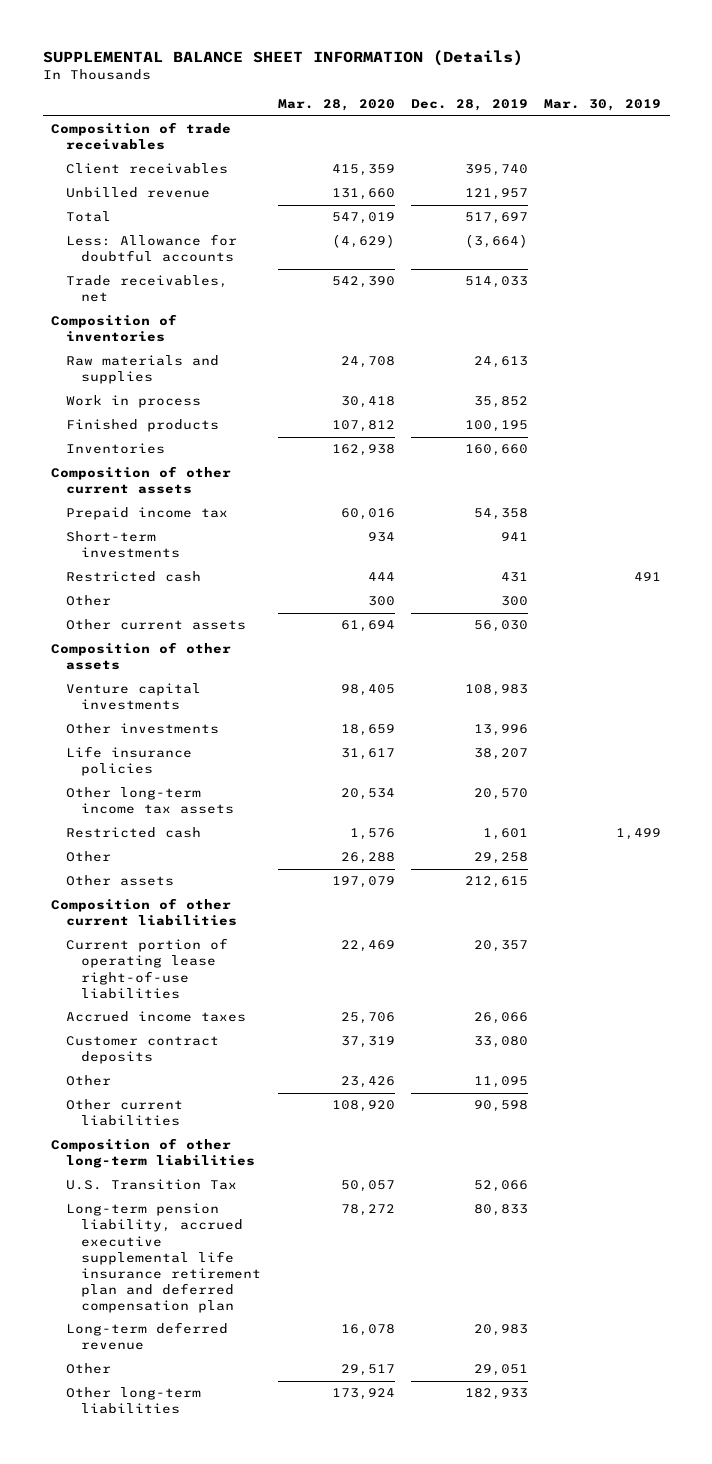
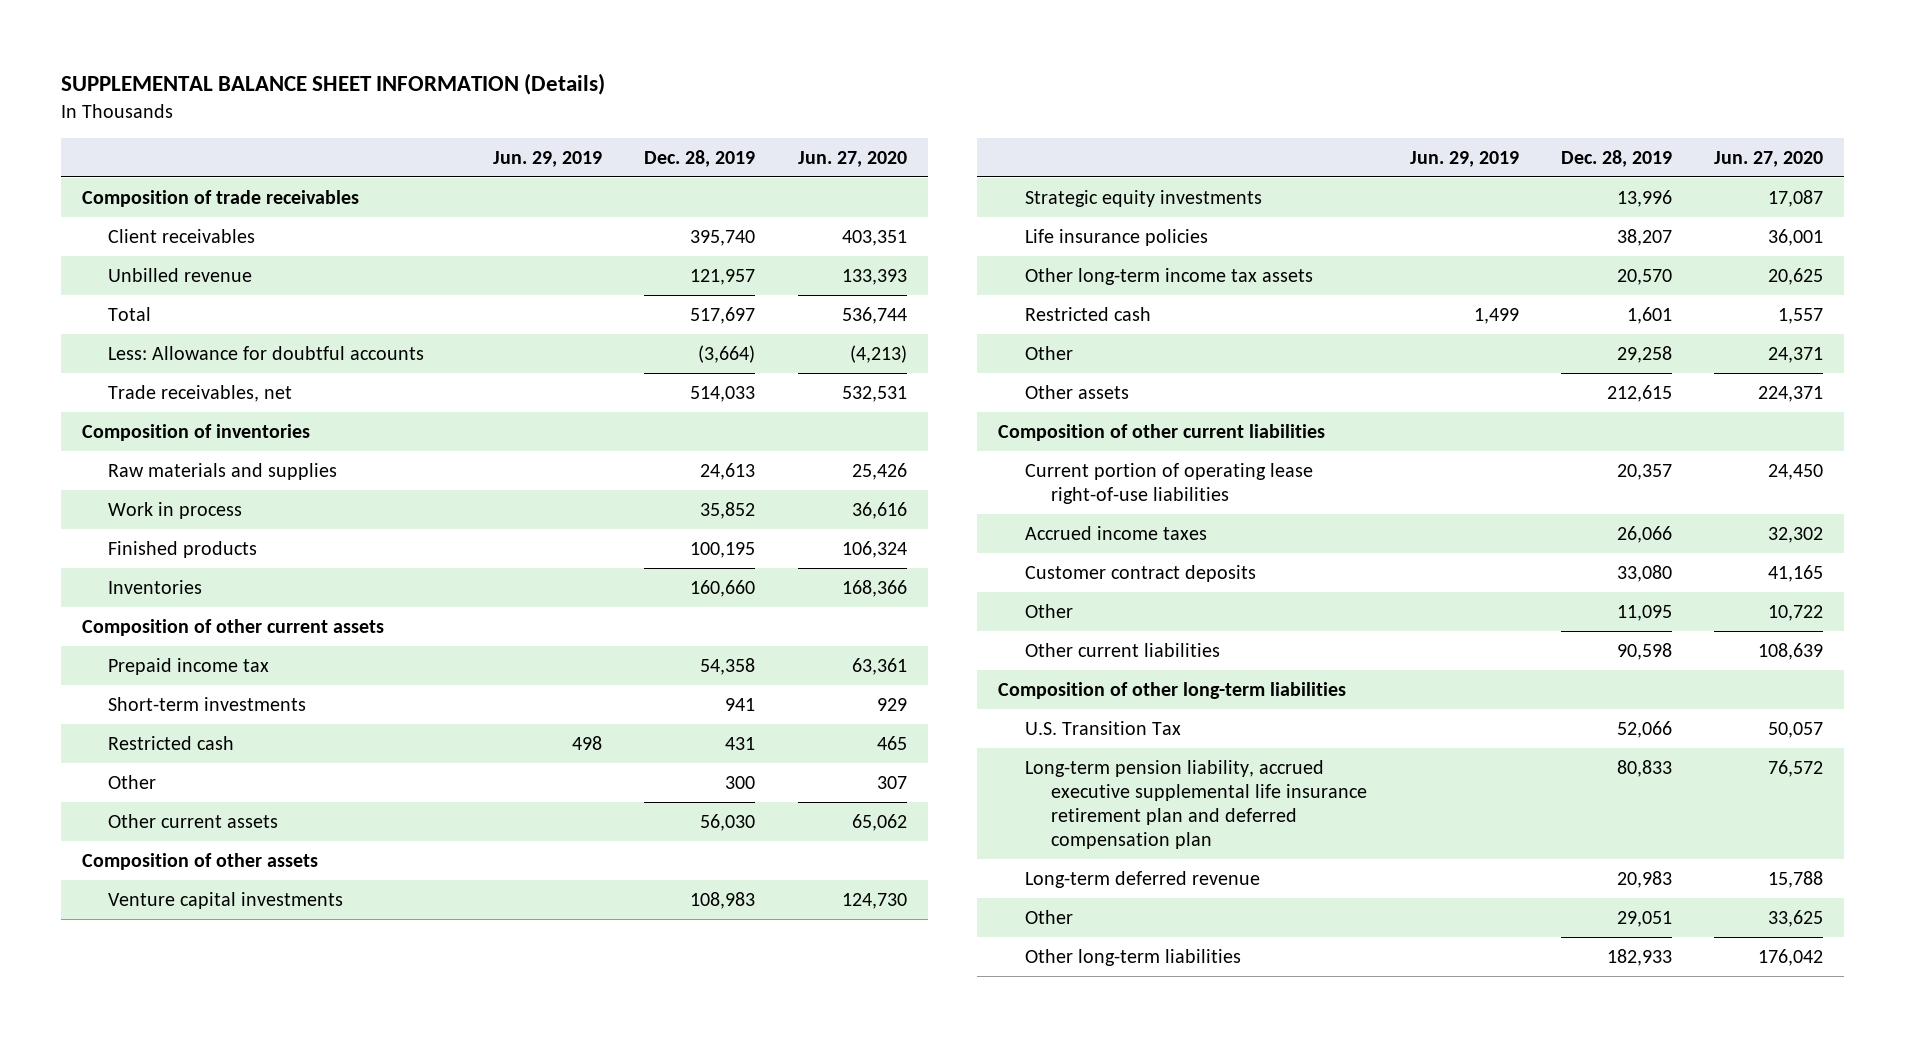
[277,99,395,112] Mar. 28, 2020 -> none
[544,99,662,112] Mar. 30, 2019 -> none
none -> [493,150,603,167] Jun. 29, 2019
none -> [797,150,907,167] Jun. 27, 2020
[66,723,220,735] Other investments -> [1024,189,1262,207] Strategic equity investments

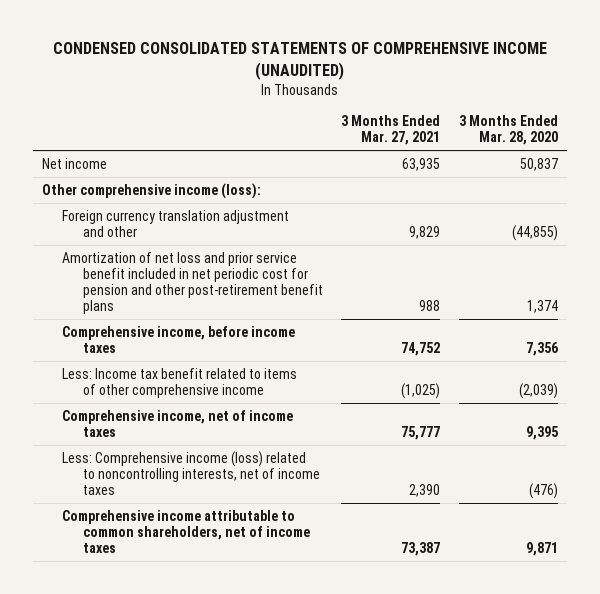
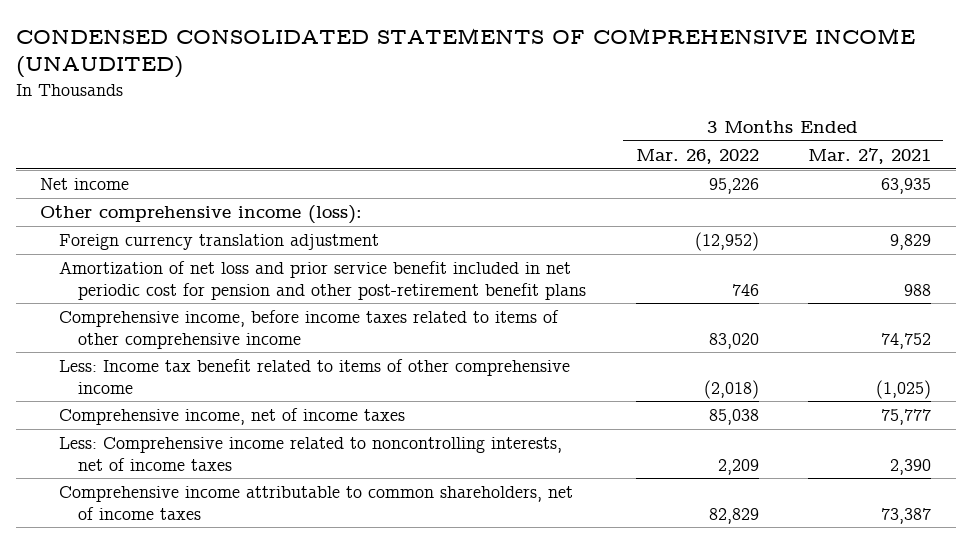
[458,115,558,146] 3 Months Ended Mar. 28, 2020 -> none
none -> [635,148,759,164] Mar. 26, 2022
[62,209,290,237] Foreign currency translation adjustment and other -> [59,233,380,250] Foreign currency translation adjustment
[62,325,296,353] Comprehensive income, before income taxes -> [59,309,560,349] Comprehensive income, before income taxes related to items of other comprehensive income
[62,450,321,496] Less: Comprehensive income (loss) related to noncontrolling interests, net of income taxes -> [59,436,563,471] Less: Comprehensive income related to noncontrolling interests, net of income taxes

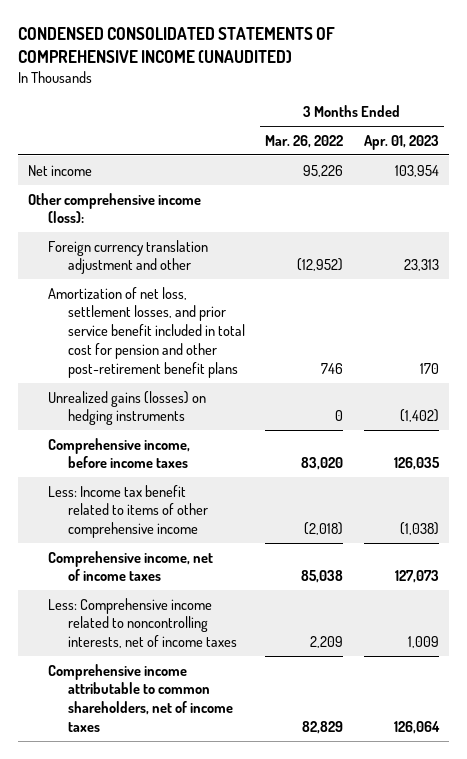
[808,147,932,164] Mar. 27, 2021 -> none
none -> [364,134,440,150] Apr. 01, 2023
[59,233,380,250] Foreign currency translation adjustment -> [47,239,208,275] Foreign currency translation adjustment and other
[59,260,587,300] Amortization of net loss and prior service benefit included in net periodic cost for pension and other post-retirement benefit plans -> [47,286,245,378] Amortization of net loss, settlement losses, and prior service benefit included in total cost for pension and other post-retirement benefit plans
none -> [47,390,206,426] Unrealized gains (losses) on hedging instruments
[59,309,560,349] Comprehensive income, before income taxes related to items of other comprehensive income -> [47,437,190,469] Comprehensive income, before income taxes

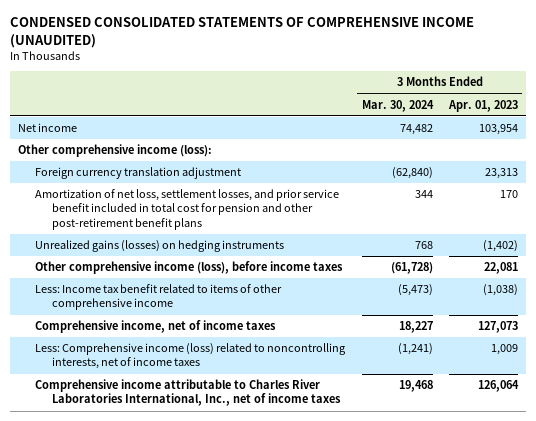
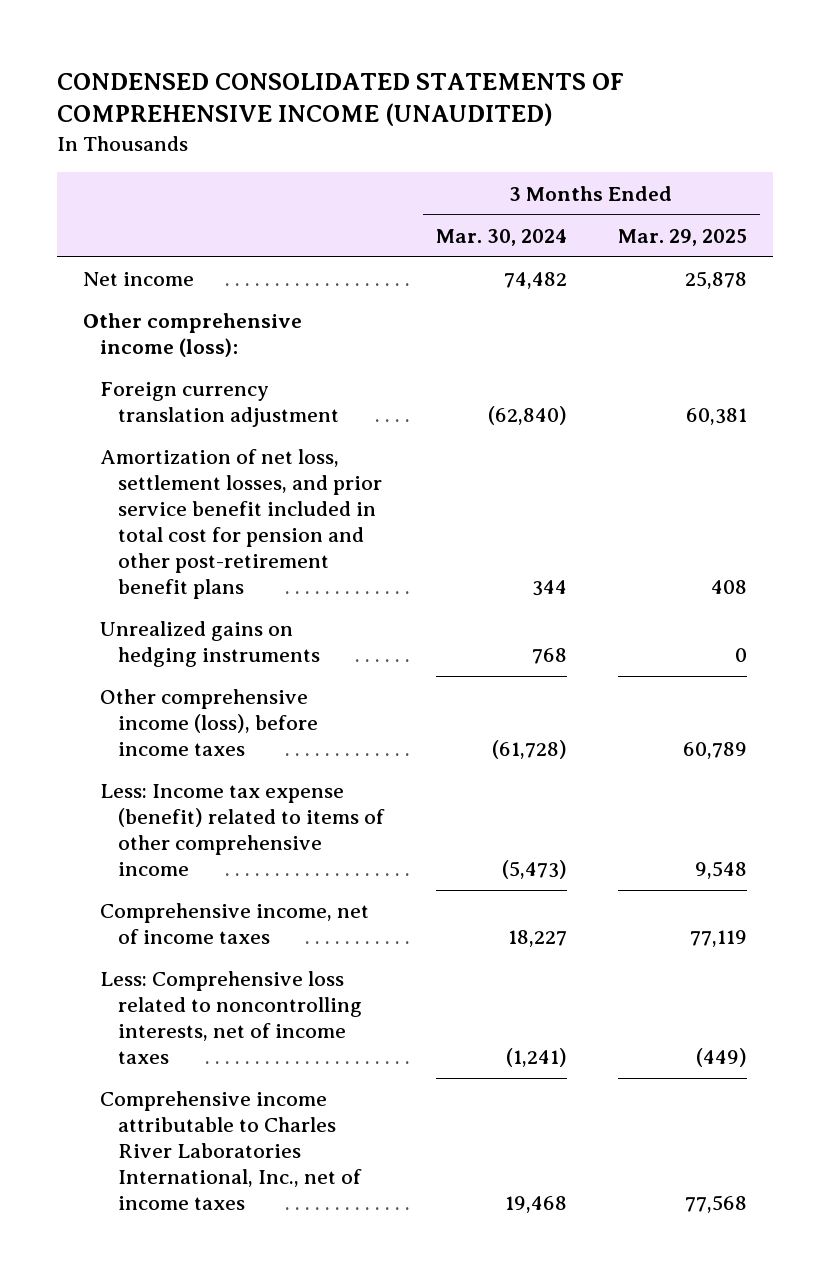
[448,99,519,112] Apr. 01, 2023 -> none
none -> [618,228,748,246] Mar. 29, 2025
[35,240,285,253] Unrealized gains (losses) on hedging instruments -> [100,621,320,668] Unrealized gains on hedging instruments
[35,284,283,311] Less: Income tax benefit related to items of other comprehensive income -> [100,784,385,877] Less: Income tax expense (benefit) related to items of other comprehensive income
[35,343,347,370] Less: Comprehensive income (loss) related to noncontrolling interests, net of income taxes -> [100,971,362,1065] Less: Comprehensive loss related to noncontrolling interests, net of income taxes

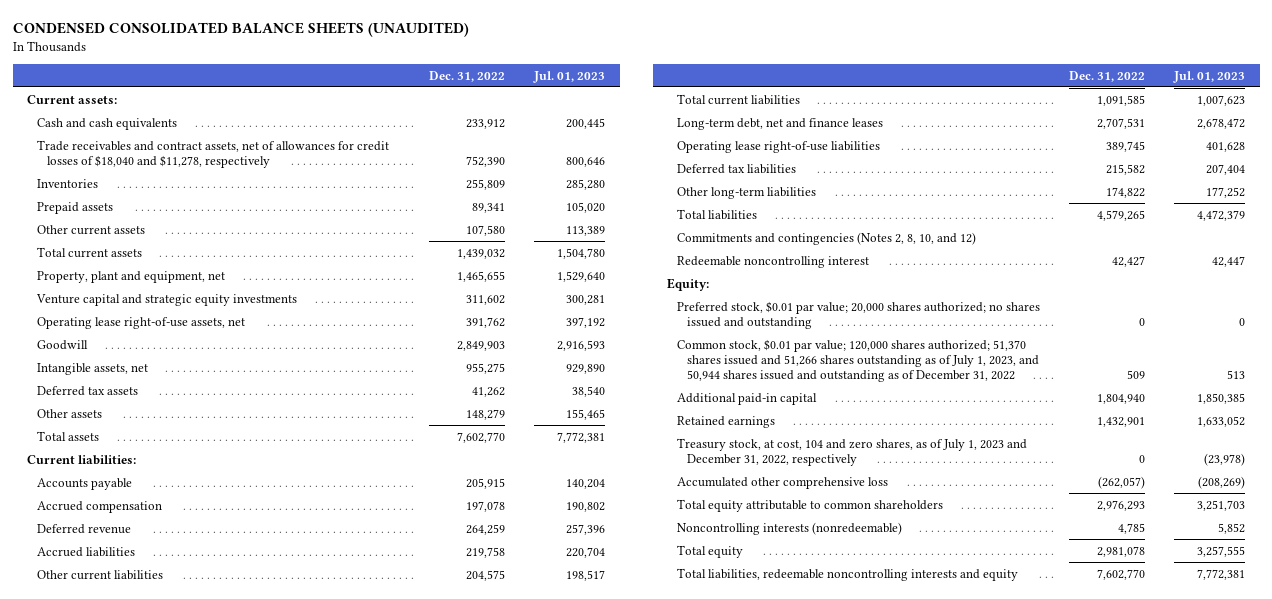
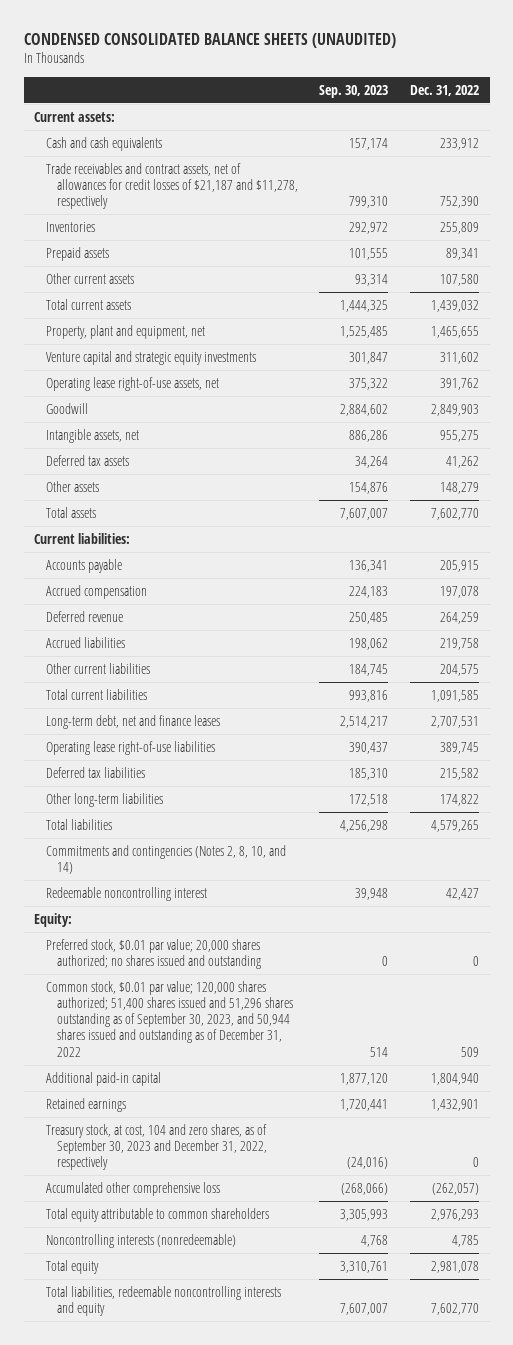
[533,70,606,83] Jul. 01, 2023 -> none
none -> [319,85,389,99] Sep. 30, 2023
[36,139,389,168] Trade receivables and contract assets, net of allowances for credit losses of $18,040 and $11,278, respectively -> [45,162,298,210] Trade receivables and contract assets, net of allowances for credit losses of $21,187 and $11,278, respectively
[676,231,976,245] Commitments and contingencies (Notes 2, 8, 10, and 12) -> [45,844,286,874] Commitments and contingencies (Notes 2, 8, 10, and 14)
[676,338,1039,383] Common stock, $0.01 par value; 120,000 shares authorized; 51,370 shares issued and 51,266 shares outstanding as of July 1, 2023, and 50,944 shares issued and outstanding as of December 31, 2022 -> [45,980,293,1057] Common stock, $0.01 par value; 120,000 shares authorized; 51,400 shares issued and 51,296 shares outstanding as of September 30, 2023, and 50,944 shares issued and outstanding as of December 31, 2022
[676,437,1027,466] Treasury stock, at cost, 104 and zero shares, as of July 1, 2023 and December 31, 2022, respectively -> [45,1123,267,1171] Treasury stock, at cost, 104 and zero shares, as of September 30, 2023 and December 31, 2022, respectively

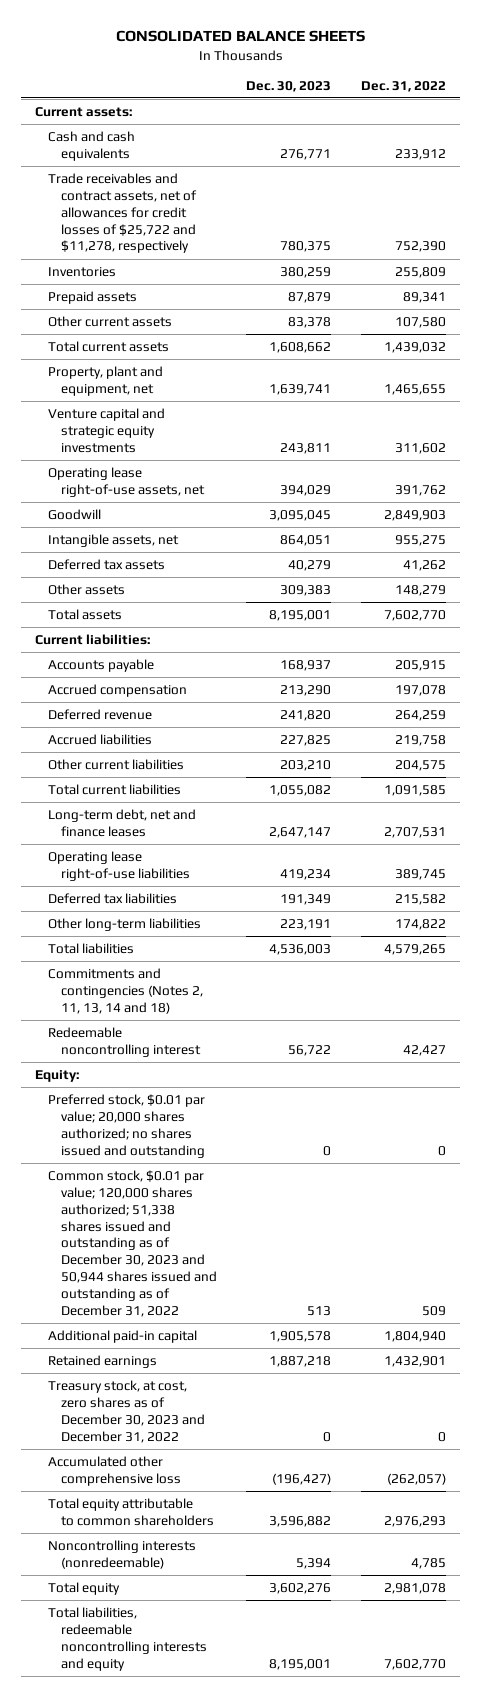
[23,32,396,48] CONDENSED CONSOLIDATED BALANCE SHEETS (UNAUDITED) -> [115,30,365,43] CONSOLIDATED BALANCE SHEETS
[319,85,389,99] Sep. 30, 2023 -> none
none -> [246,80,332,92] Dec. 30, 2023
[45,162,298,210] Trade receivables and contract assets, net of allowances for credit losses of $21,187 and $11,278, respectively -> [48,172,197,254] Trade receivables and contract assets, net of allowances for credit losses of $25,722 and $11,278, respectively
[45,844,286,874] Commitments and contingencies (Notes 2, 8, 10, and 14) -> [48,967,203,1014] Commitments and contingencies (Notes 2, 11, 13, 14 and 18)
[45,980,293,1057] Common stock, $0.01 par value; 120,000 shares authorized; 51,400 shares issued and 51,296 shares outstanding as of September 30, 2023, and 50,944 shares issued and outstanding as of December 31, 2022 -> [48,1169,217,1318] Common stock, $0.01 par value; 120,000 shares authorized; 51,338 shares issued and outstanding as of December 30, 2023 and 50,944 shares issued and outstanding as of December 31, 2022
[45,1123,267,1171] Treasury stock, at cost, 104 and zero shares, as of September 30, 2023 and December 31, 2022, respectively -> [48,1379,205,1443] Treasury stock, at cost, zero shares as of December 30, 2023 and December 31, 2022

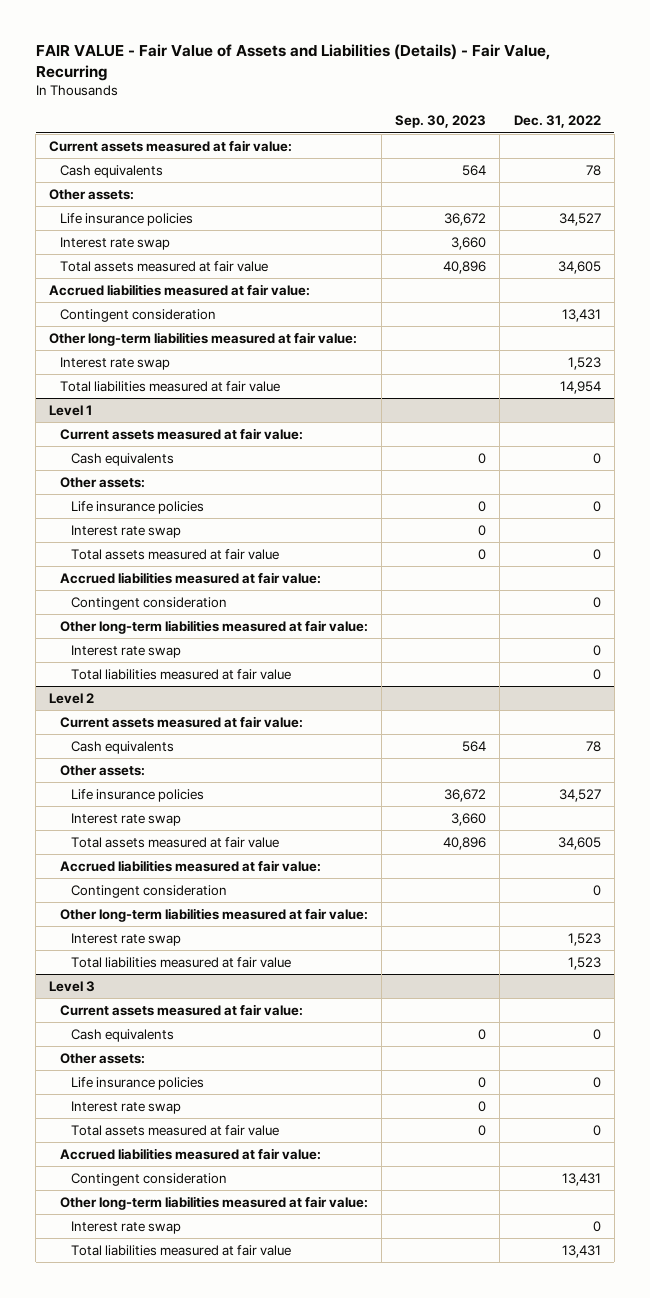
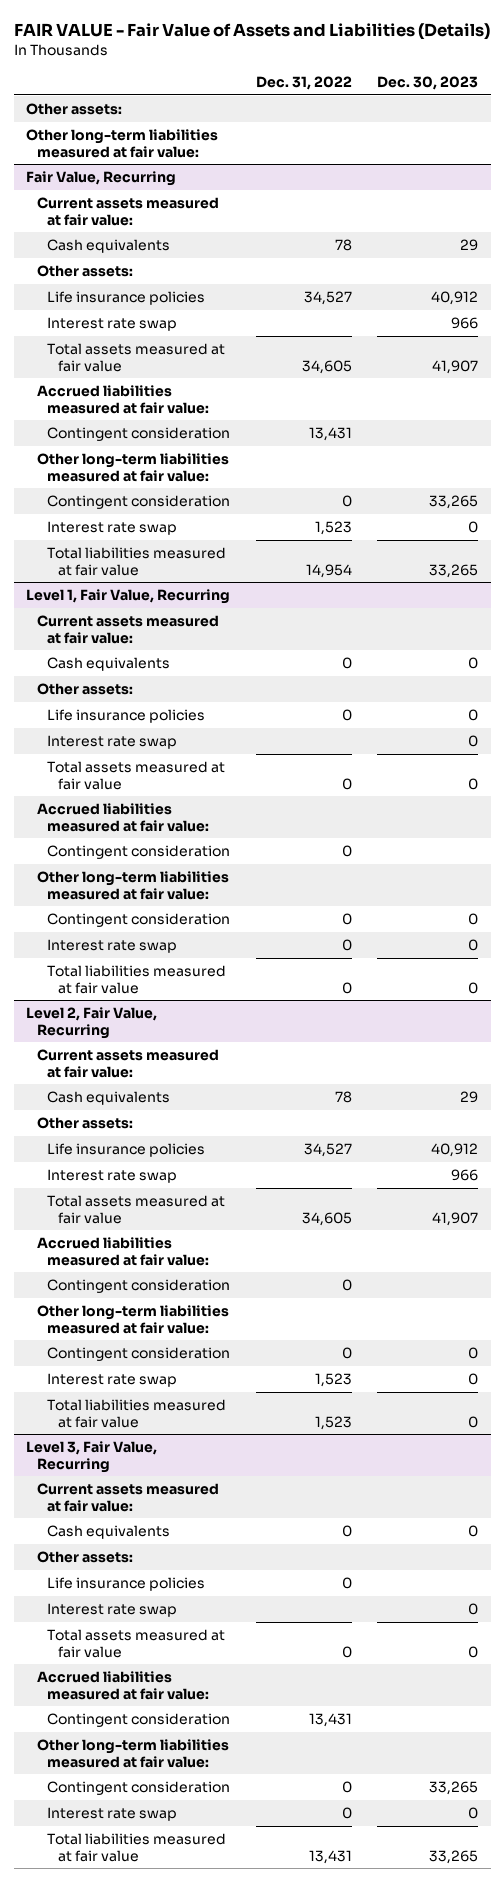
[35,44,550,82] FAIR VALUE - Fair Value of Assets and Liabilities (Details) - Fair Value, Recurring -> [13,22,490,40] FAIR VALUE - Fair Value of Assets and Liabilities (Details)
[395,115,487,129] Sep. 30, 2023 -> none
none -> [377,76,479,91] Dec. 30, 2023
none -> [26,103,123,116] Other assets:
none -> [26,129,219,158] Other long-term liabilities measured at fair value:
none -> [26,171,177,187] Fair Value, Recurring
none -> [47,495,231,510] Contingent consideration
[49,404,93,416] Level 1 -> none
none -> [26,589,231,605] Level 1, Fair Value, Recurring
none -> [47,913,231,928] Contingent consideration
[49,692,95,704] Level 2 -> none
none -> [26,1007,158,1039] Level 2, Fair Value, Recurring
none -> [47,1347,231,1362] Contingent consideration
[49,980,96,992] Level 3 -> none
none -> [26,1441,158,1473] Level 3, Fair Value, Recurring
none -> [47,1781,231,1796] Contingent consideration

